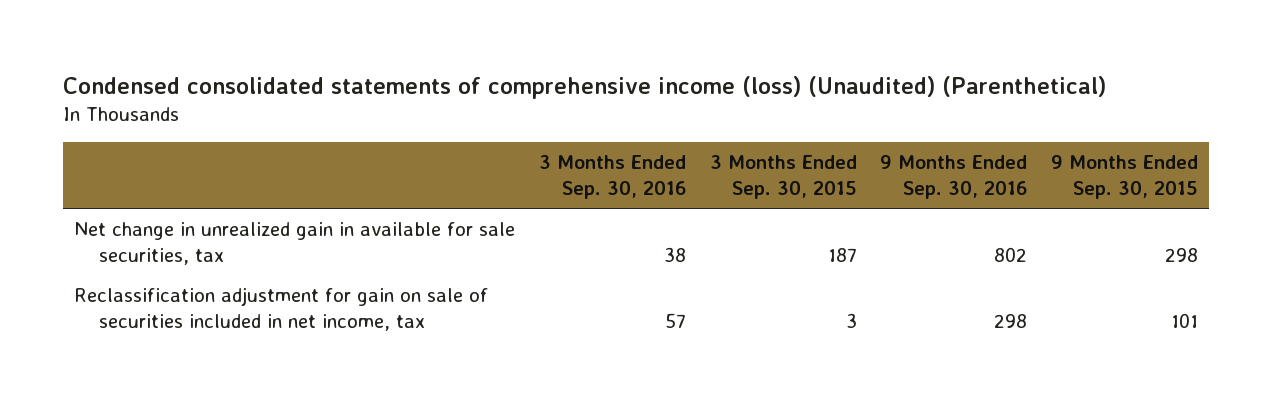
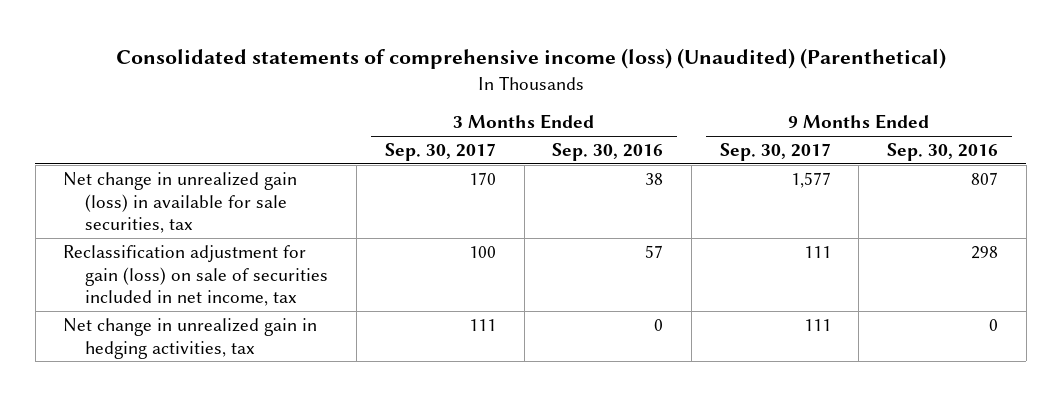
[62,76,1106,100] Condensed consolidated statements of comprehensive income (loss) (Unaudited) (Parenthetical) -> [115,48,946,70] Consolidated statements of comprehensive income (loss) (Unaudited) (Parenthetical)
[709,154,857,199] 3 Months Ended Sep. 30, 2015 -> none
[1050,154,1198,199] 9 Months Ended Sep. 30, 2015 -> none
none -> [384,143,496,162] Sep. 30, 2017
none -> [719,143,831,162] Sep. 30, 2017
[74,221,516,266] Net change in unrealized gain in available for sale securities, tax -> [63,171,298,234] Net change in unrealized gain (loss) in available for sale securities, tax
[994,247,1028,263] 802 -> [971,171,999,185] 807
[74,286,489,332] Reclassification adjustment for gain on sale of securities included in net income, tax -> [63,244,329,307] Reclassification adjustment for gain (loss) on sale of securities included in net income, tax
none -> [63,317,318,359] Net change in unrealized gain in hedging activities, tax

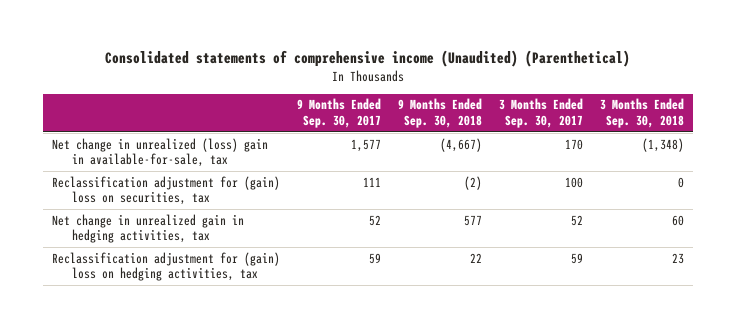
[115,48,946,70] Consolidated statements of comprehensive income (loss) (Unaudited) (Parenthetical) -> [104,50,630,68] Consolidated statements of comprehensive income (Unaudited) (Parenthetical)
[552,143,664,162] Sep. 30, 2016 -> none
[887,143,999,162] Sep. 30, 2016 -> none
none -> [397,98,482,129] 9 Months Ended Sep. 30, 2018
none -> [600,98,685,129] 3 Months Ended Sep. 30, 2018
[63,171,298,234] Net change in unrealized gain (loss) in available for sale securities, tax -> [51,137,268,168] Net change in unrealized (loss) gain in available-for-sale, tax
[63,244,329,307] Reclassification adjustment for gain (loss) on sale of securities included in net income, tax -> [51,175,280,206] Reclassification adjustment for (gain) loss on securities, tax
[468,318,496,331] 111 -> [570,214,583,226] 52
[803,318,831,331] 111 -> [368,214,381,226] 52
none -> [51,251,280,282] Reclassification adjustment for (gain) loss on hedging activities, tax

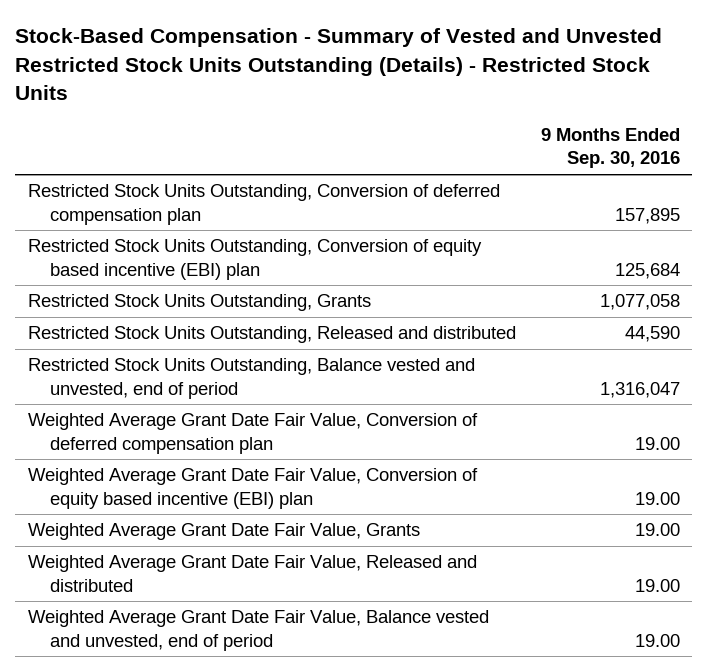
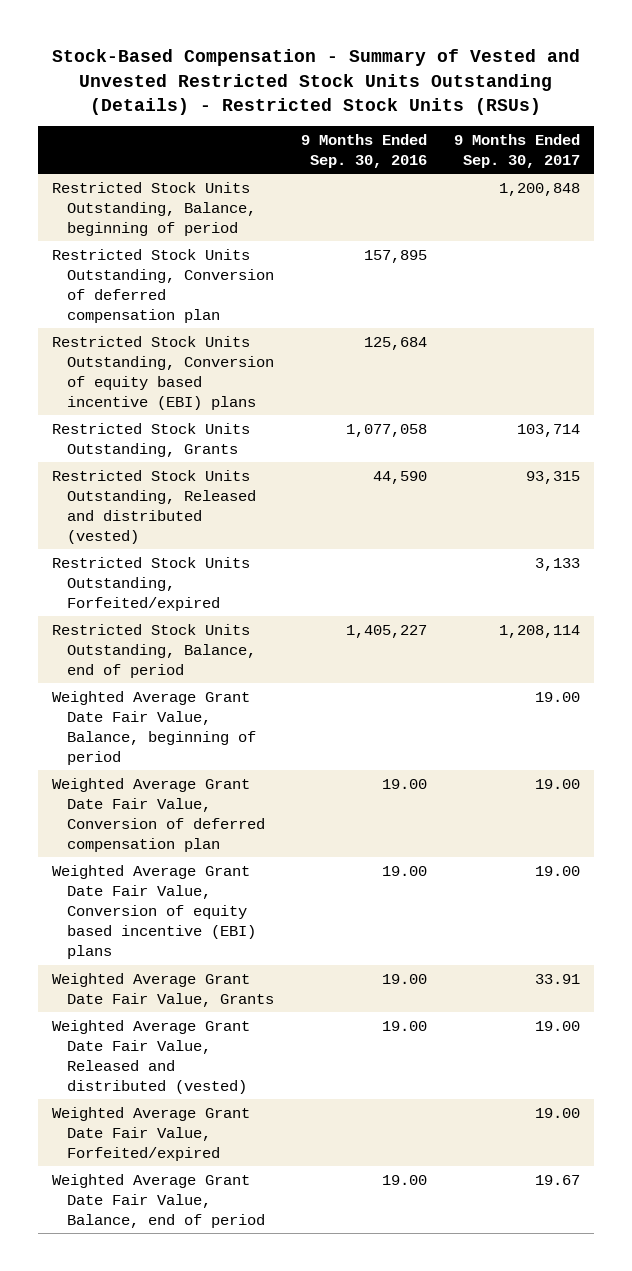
[14,28,662,101] Stock-Based Compensation - Summary of Vested and Unvested Restricted Stock Units Outstanding (Details) - Restricted Stock Units -> [52,49,581,115] Stock-Based Compensation - Summary of Vested and Unvested Restricted Stock Units Outstanding (Details) - Restricted Stock Units (RSUs)
none -> [454,133,581,169] 9 Months Ended Sep. 30, 2017
none -> [51,181,256,236] Restricted Stock Units Outstanding, Balance, beginning of period
[27,239,482,280] Restricted Stock Units Outstanding, Conversion of equity based incentive (EBI) plan -> [51,335,274,411] Restricted Stock Units Outstanding, Conversion of equity based incentive (EBI) plans
[27,326,516,344] Restricted Stock Units Outstanding, Released and distributed -> [51,469,256,545] Restricted Stock Units Outstanding, Released and distributed (vested)
none -> [51,556,250,611] Restricted Stock Units Outstanding, Forfeited/expired
[27,358,475,399] Restricted Stock Units Outstanding, Balance vested and unvested, end of period -> [51,623,256,678] Restricted Stock Units Outstanding, Balance, end of period
[599,381,680,398] 1,316,047 -> [346,624,428,638] 1,405,227
none -> [51,690,256,766] Weighted Average Grant Date Fair Value, Balance, beginning of period
[27,468,478,509] Weighted Average Grant Date Fair Value, Conversion of equity based incentive (EBI) plan -> [51,864,256,960] Weighted Average Grant Date Fair Value, Conversion of equity based incentive (EBI) plans
[27,555,477,592] Weighted Average Grant Date Fair Value, Released and distributed -> [51,1019,250,1095] Weighted Average Grant Date Fair Value, Released and distributed (vested)
none -> [51,1106,250,1161] Weighted Average Grant Date Fair Value, Forfeited/expired
[27,610,489,651] Weighted Average Grant Date Fair Value, Balance vested and unvested, end of period -> [51,1173,265,1228] Weighted Average Grant Date Fair Value, Balance, end of period

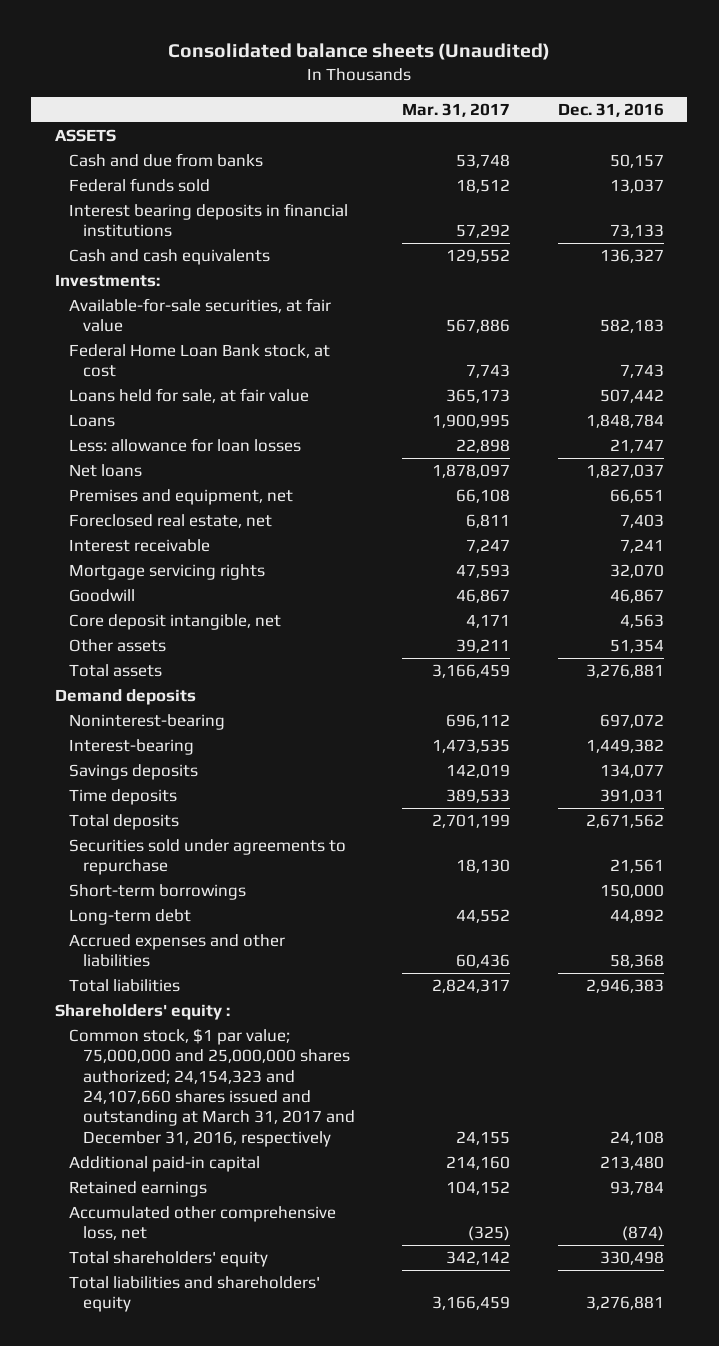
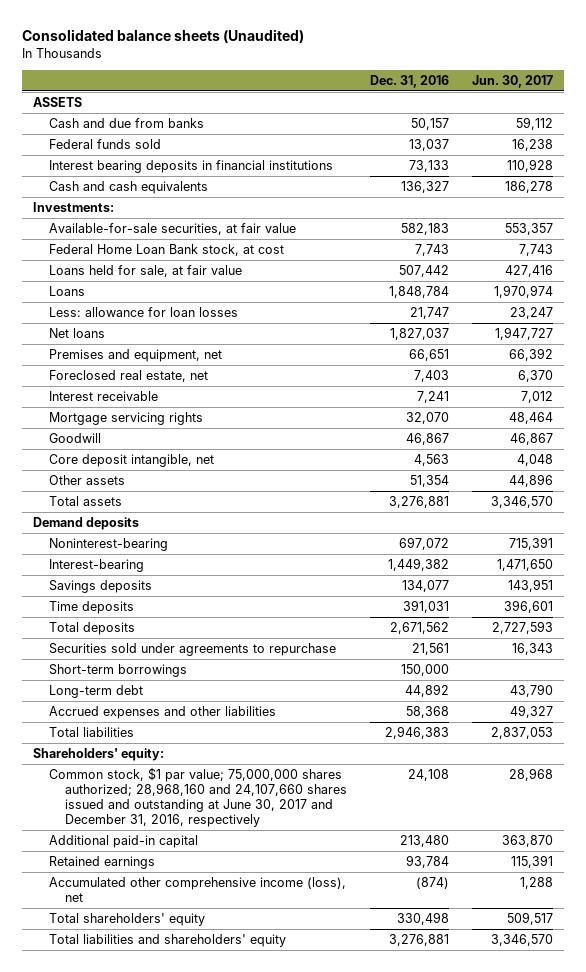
[402,102,511,117] Mar. 31, 2017 -> none
none -> [471,74,553,88] Jun. 30, 2017
[55,1003,231,1020] Shareholders' equity : -> [33,747,165,761] Shareholders' equity:
[68,1027,355,1147] Common stock, $1 par value; 75,000,000 and 25,000,000 shares authorized; 24,154,323 and 24,107,660 shares issued and outstanding at March 31, 2017 and December 31, 2016, respectively -> [49,766,347,828] Common stock, $1 par value; 75,000,000 shares authorized; 28,968,160 and 24,107,660 shares issued and outstanding at June 30, 2017 and December 31, 2016, respectively
[68,1205,336,1241] Accumulated other comprehensive loss, net -> [49,876,347,902] Accumulated other comprehensive income (loss), net

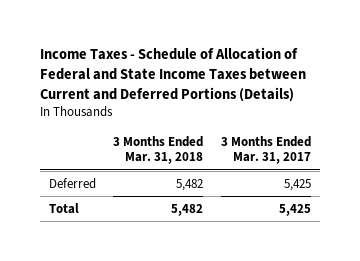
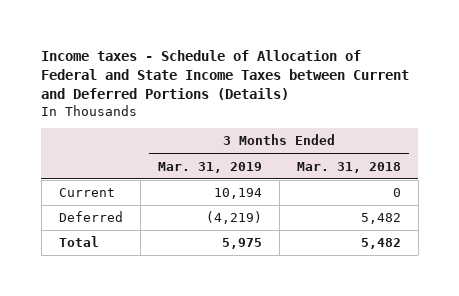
[39,47,306,103] Income Taxes - Schedule of Allocation of Federal and State Income Taxes between Current and Deferred Portions (Details) -> [41,49,410,100] Income taxes - Schedule of Allocation of Federal and State Income Taxes between Current and Deferred Portions (Details)
[221,135,312,165] 3 Months Ended Mar. 31, 2017 -> none
none -> [157,161,262,173] Mar. 31, 2019
none -> [58,188,115,198] Current

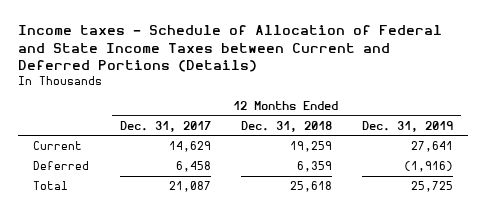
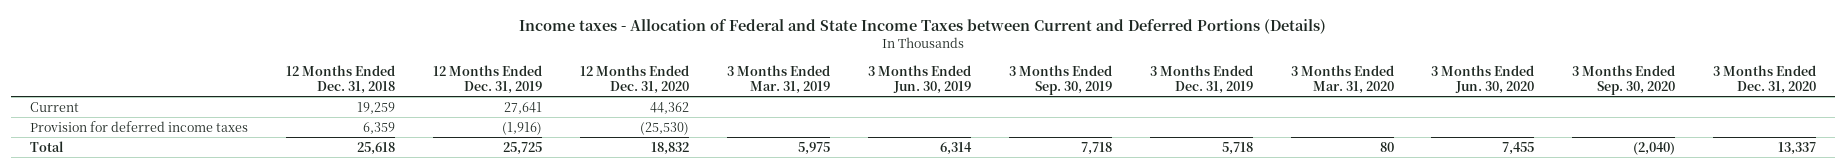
[18,25,443,73] Income taxes - Schedule of Allocation of Federal and State Income Taxes between Current and Deferred Portions (Details) -> [519,19,1327,35] Income taxes - Allocation of Federal and State Income Taxes between Current and Deferred Portions (Details)
[119,120,211,132] Dec. 31, 2017 -> none
none -> [580,64,690,95] 12 Months Ended Dec. 31, 2020
none -> [726,64,830,95] 3 Months Ended Mar. 31, 2019
none -> [867,64,971,95] 3 Months Ended Jun. 30, 2019
none -> [1008,64,1112,96] 3 Months Ended Sep. 30, 2019
none -> [1149,64,1253,95] 3 Months Ended Dec. 31, 2019
none -> [1290,64,1394,95] 3 Months Ended Mar. 31, 2020
none -> [1431,64,1535,95] 3 Months Ended Jun. 30, 2020
none -> [1572,64,1676,96] 3 Months Ended Sep. 30, 2020
none -> [1713,64,1817,95] 3 Months Ended Dec. 31, 2020
[33,160,90,170] Deferred -> [30,120,249,132] Provision for deferred income taxes

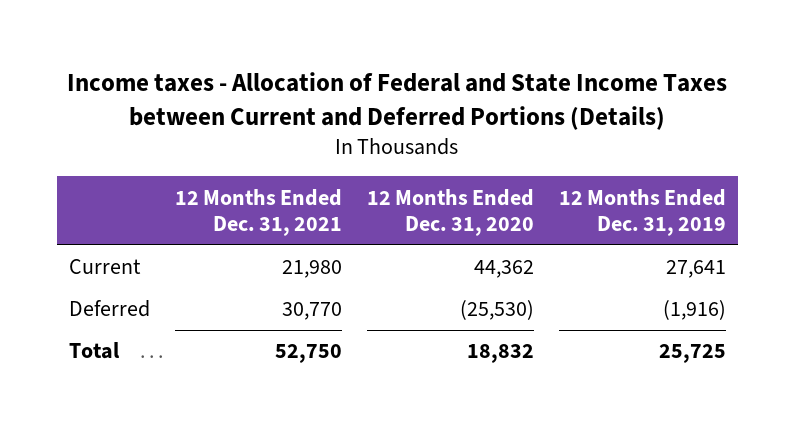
[286,64,396,95] 12 Months Ended Dec. 31, 2018 -> none
[726,64,830,95] 3 Months Ended Mar. 31, 2019 -> none
[867,64,971,95] 3 Months Ended Jun. 30, 2019 -> none
[1008,64,1112,96] 3 Months Ended Sep. 30, 2019 -> none
[1149,64,1253,95] 3 Months Ended Dec. 31, 2019 -> none
[1290,64,1394,95] 3 Months Ended Mar. 31, 2020 -> none
[1431,64,1535,95] 3 Months Ended Jun. 30, 2020 -> none
[1572,64,1676,96] 3 Months Ended Sep. 30, 2020 -> none
[1713,64,1817,95] 3 Months Ended Dec. 31, 2020 -> none
none -> [175,188,343,236] 12 Months Ended Dec. 31, 2021
[30,120,249,132] Provision for deferred income taxes -> [69,300,151,318] Deferred

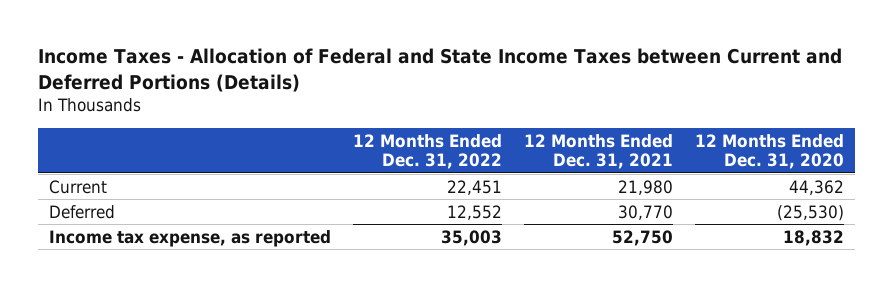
[67,71,728,130] Income taxes - Allocation of Federal and State Income Taxes between Current and Deferred Portions (Details) -> [37,48,842,93] Income Taxes - Allocation of Federal and State Income Taxes between Current and Deferred Portions (Details)
[558,188,726,236] 12 Months Ended Dec. 31, 2019 -> none
none -> [352,133,502,169] 12 Months Ended Dec. 31, 2022
[69,342,121,360] Total -> [48,229,331,247] Income tax expense, as reported

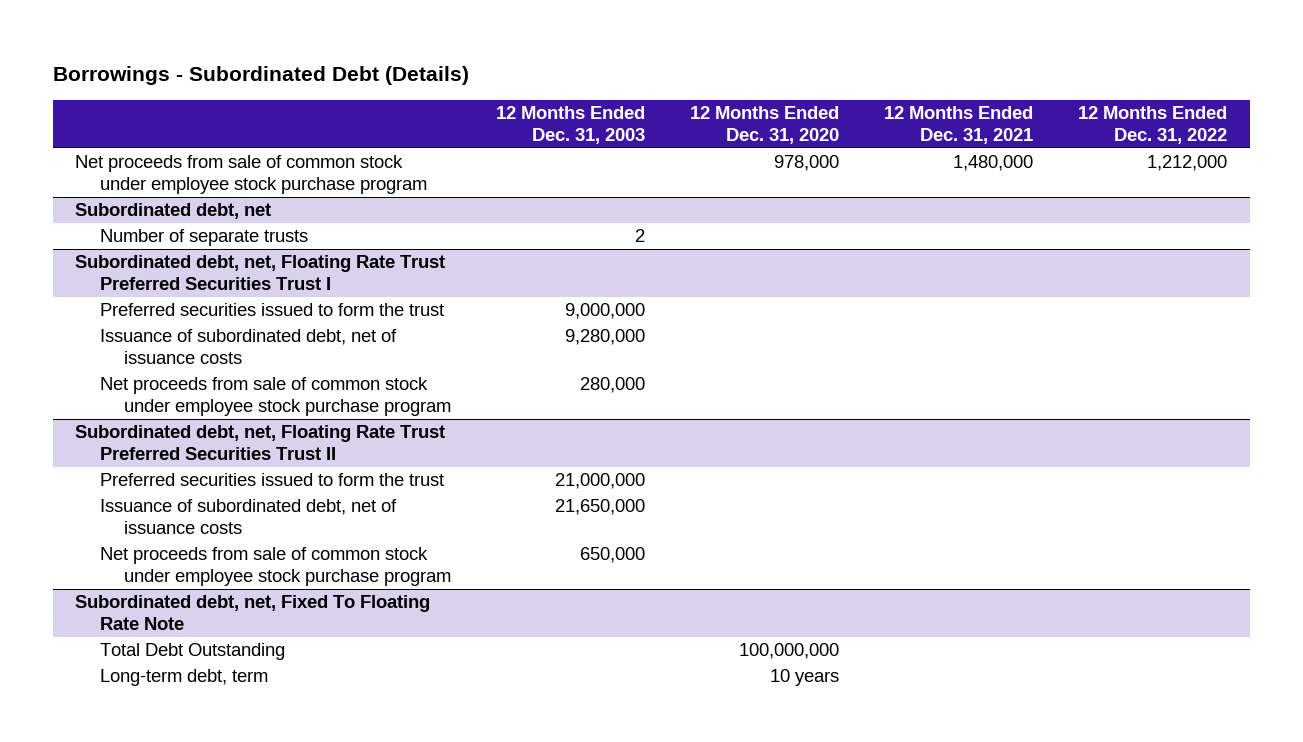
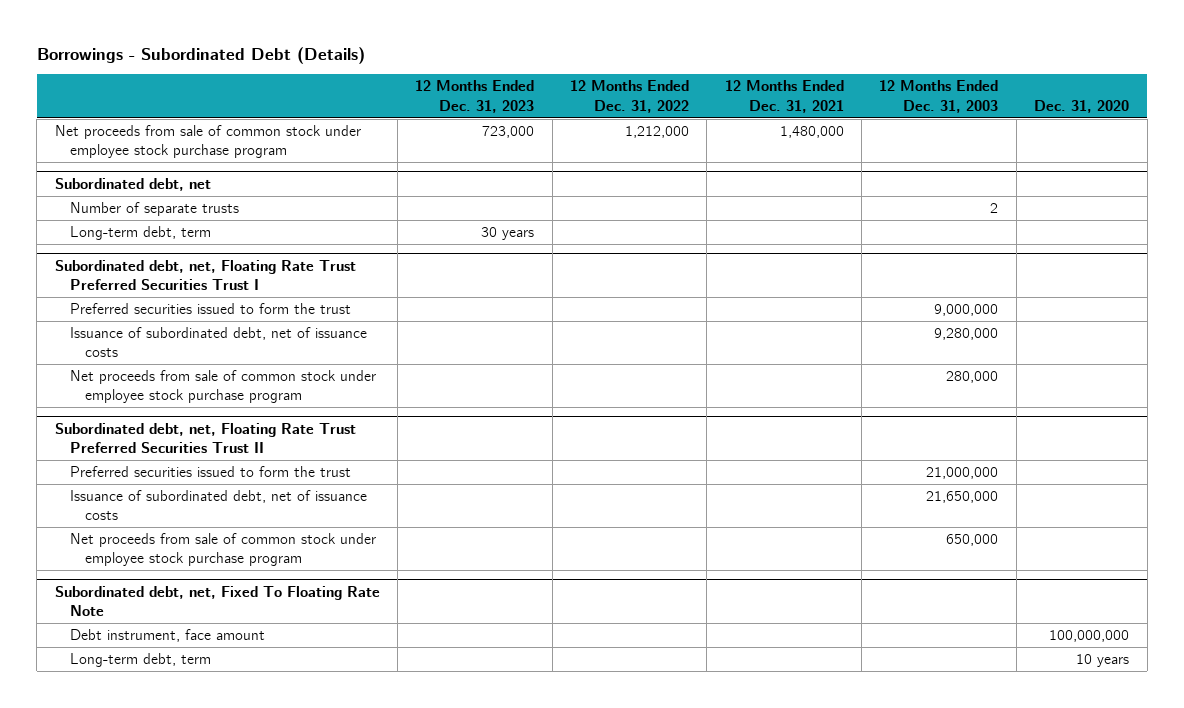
[690,106,840,144] 12 Months Ended Dec. 31, 2020 -> none
none -> [415,80,535,113] 12 Months Ended Dec. 31, 2023
none -> [1034,99,1130,113] Dec. 31, 2020
none -> [69,226,211,241] Long-term debt, term
[99,643,285,661] Total Debt Outstanding -> [69,629,265,643] Debt instrument, face amount

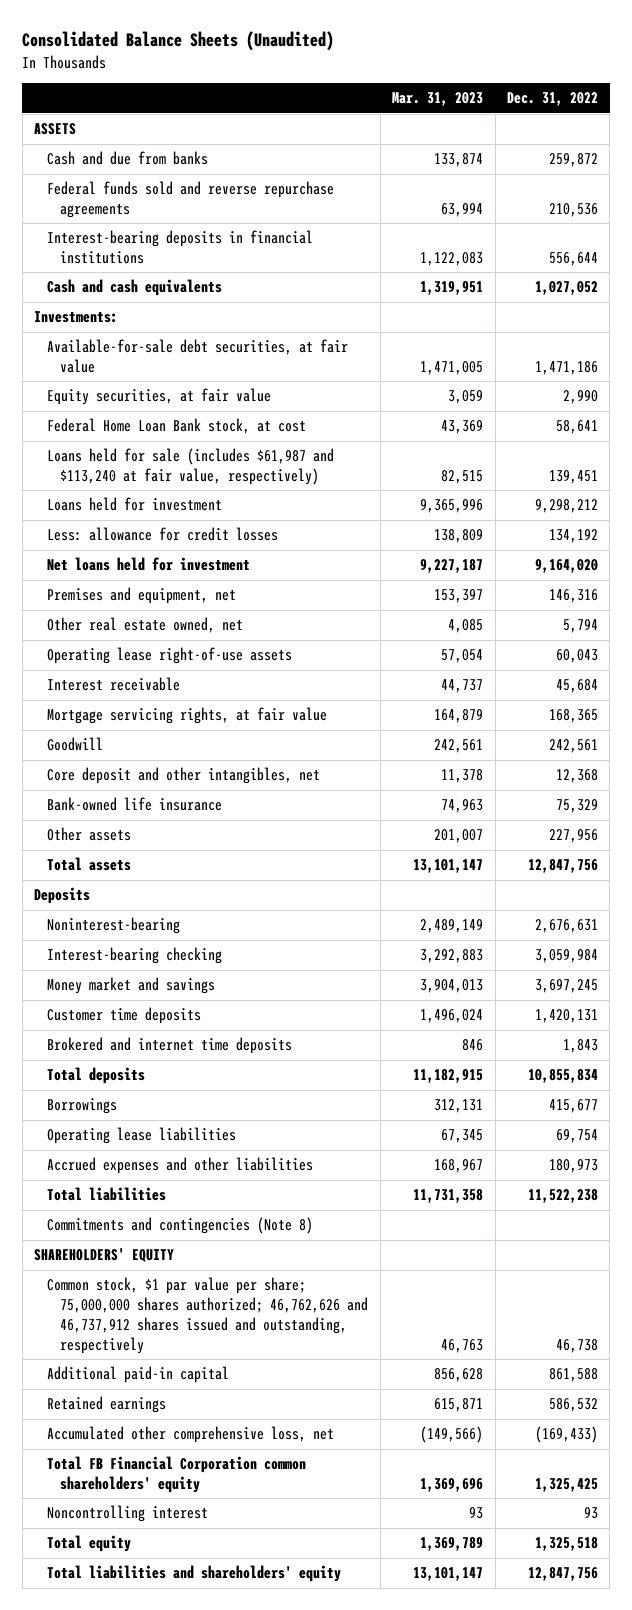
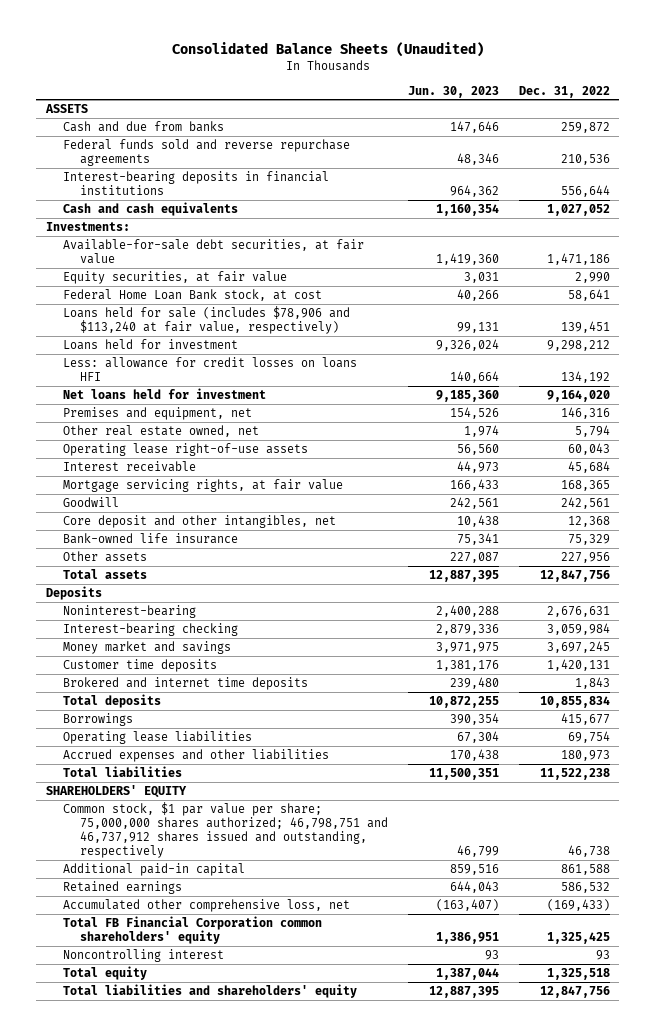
[392,92,484,107] Mar. 31, 2023 -> none
none -> [407,85,499,98] Jun. 30, 2023
[47,448,335,486] Loans held for sale (includes $61,987 and $113,240 at fair value, respectively) -> [63,305,351,335] Loans held for sale (includes $78,906 and $113,240 at fair value, respectively)
[47,527,279,542] Less: allowance for credit losses -> [63,356,358,382] Less: allowance for credit losses on loans HFI
[47,1217,314,1235] Commitments and contingencies (Note 8) -> none
[47,1277,369,1354] Common stock, $1 par value per share; 75,000,000 shares authorized; 46,762,626 and 46,737,912 shares issued and outstanding, respectively -> [63,801,389,859] Common stock, $1 par value per share; 75,000,000 shares authorized; 46,798,751 and 46,737,912 shares issued and outstanding, respectively

